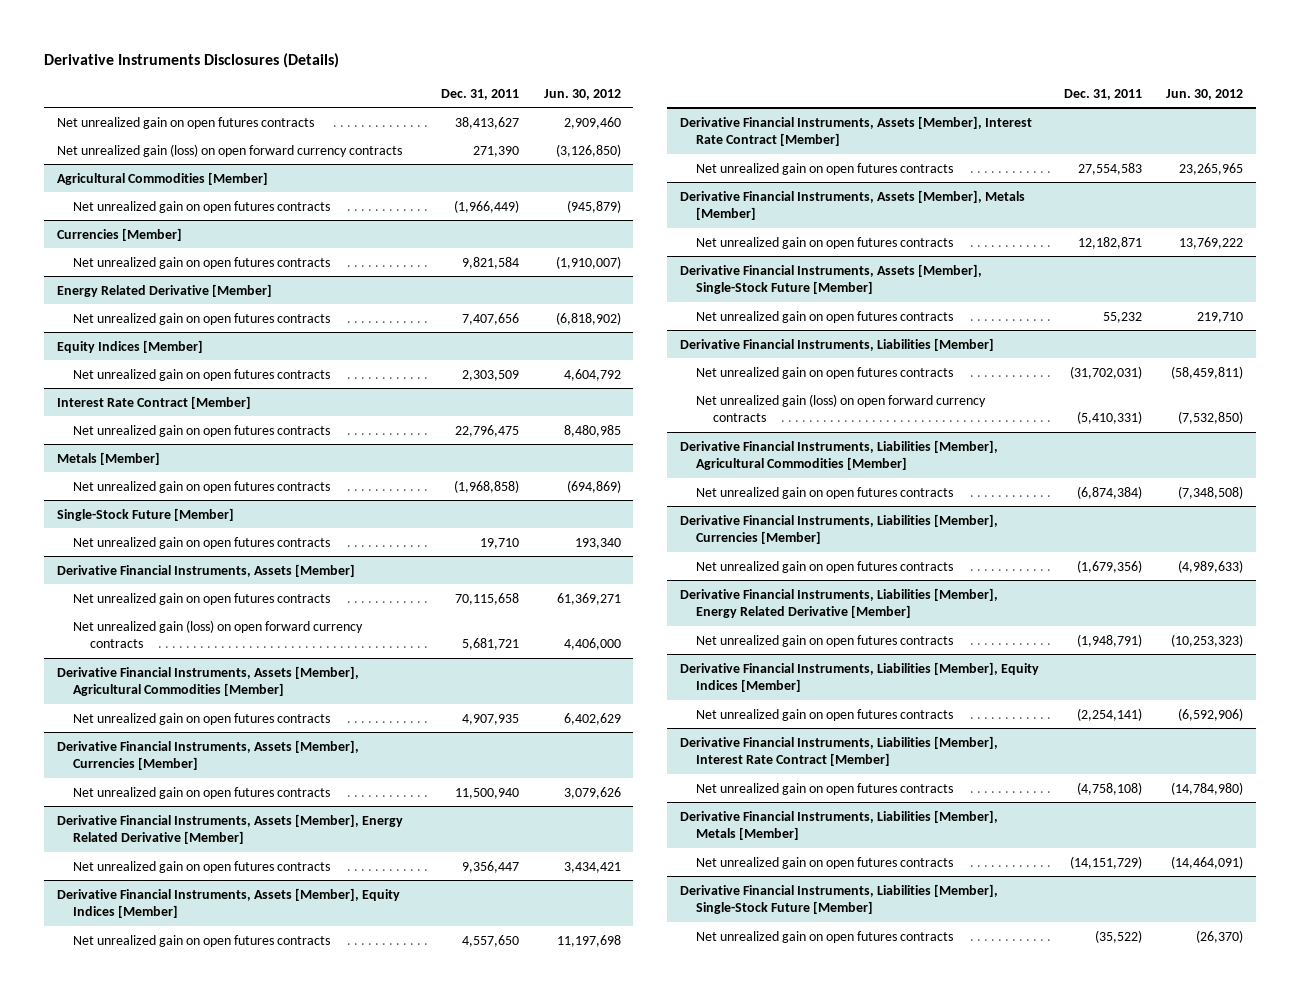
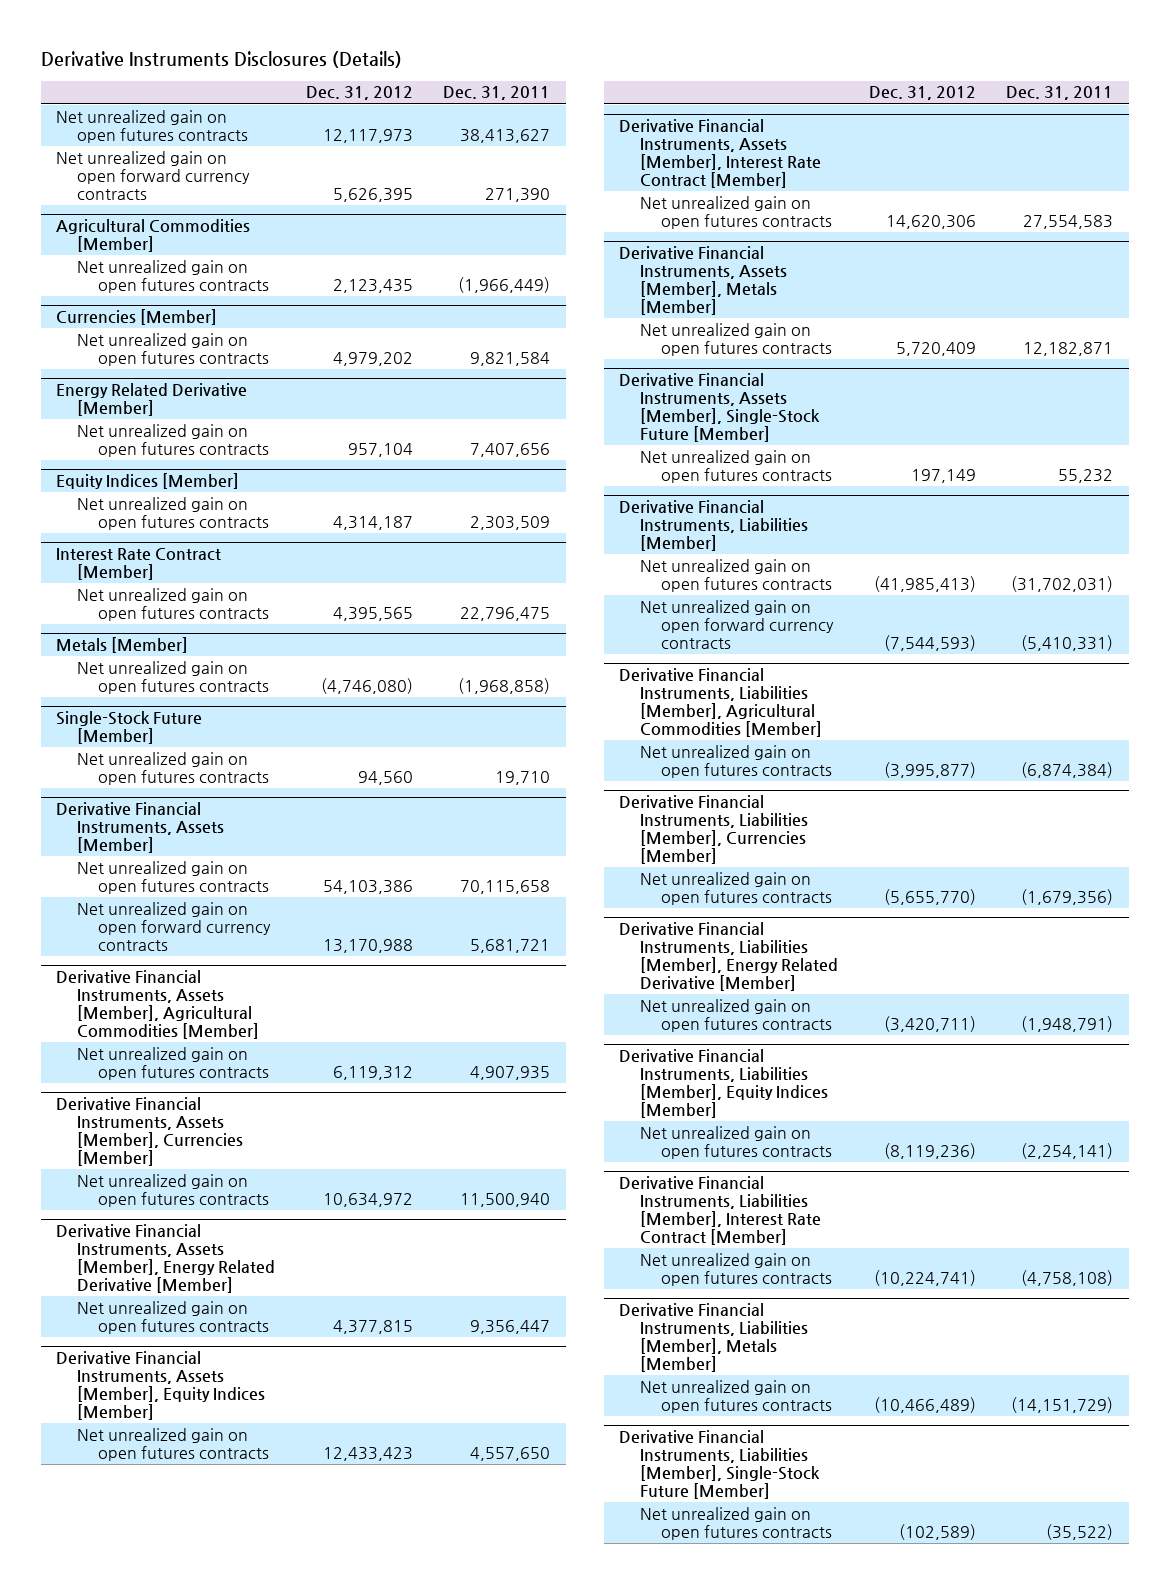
[543,88,621,100] Jun. 30, 2012 -> none
none -> [305,86,413,101] Dec. 31, 2012
[56,143,402,157] Net unrealized gain (loss) on open forward currency contracts -> [56,150,251,201] Net unrealized gain on open forward currency contracts
[73,619,364,649] Net unrealized gain (loss) on open forward currency contracts -> [77,901,272,952] Net unrealized gain on open forward currency contracts
[696,393,987,423] Net unrealized gain (loss) on open forward currency contracts -> [640,599,835,650] Net unrealized gain on open forward currency contracts

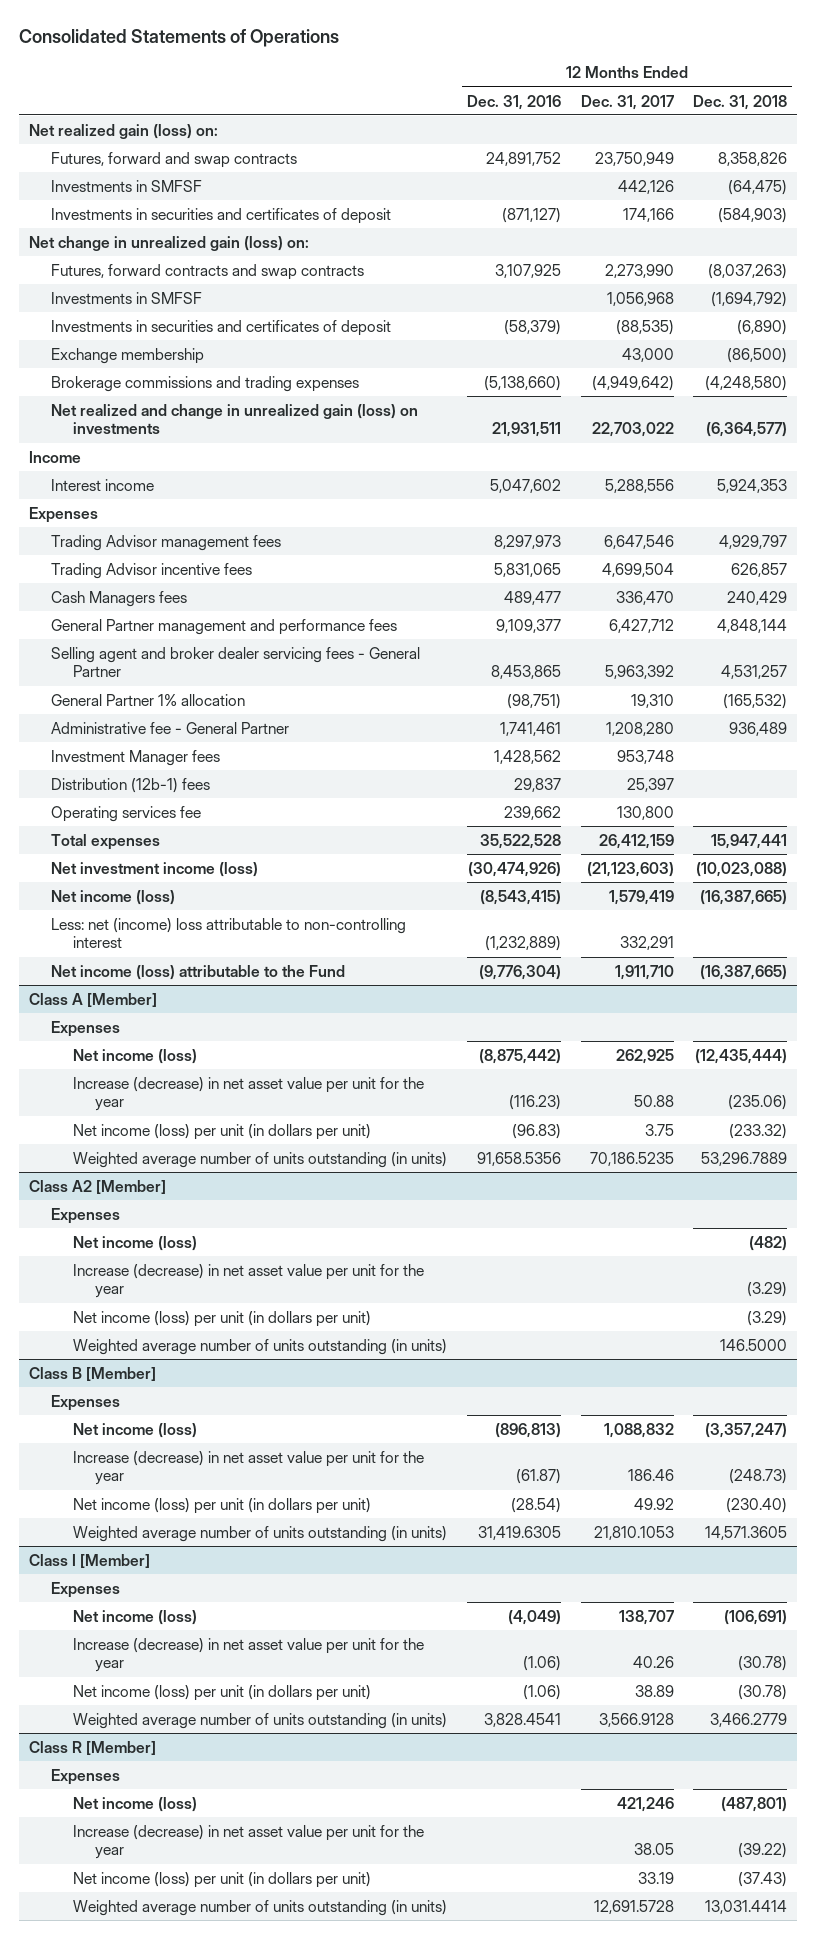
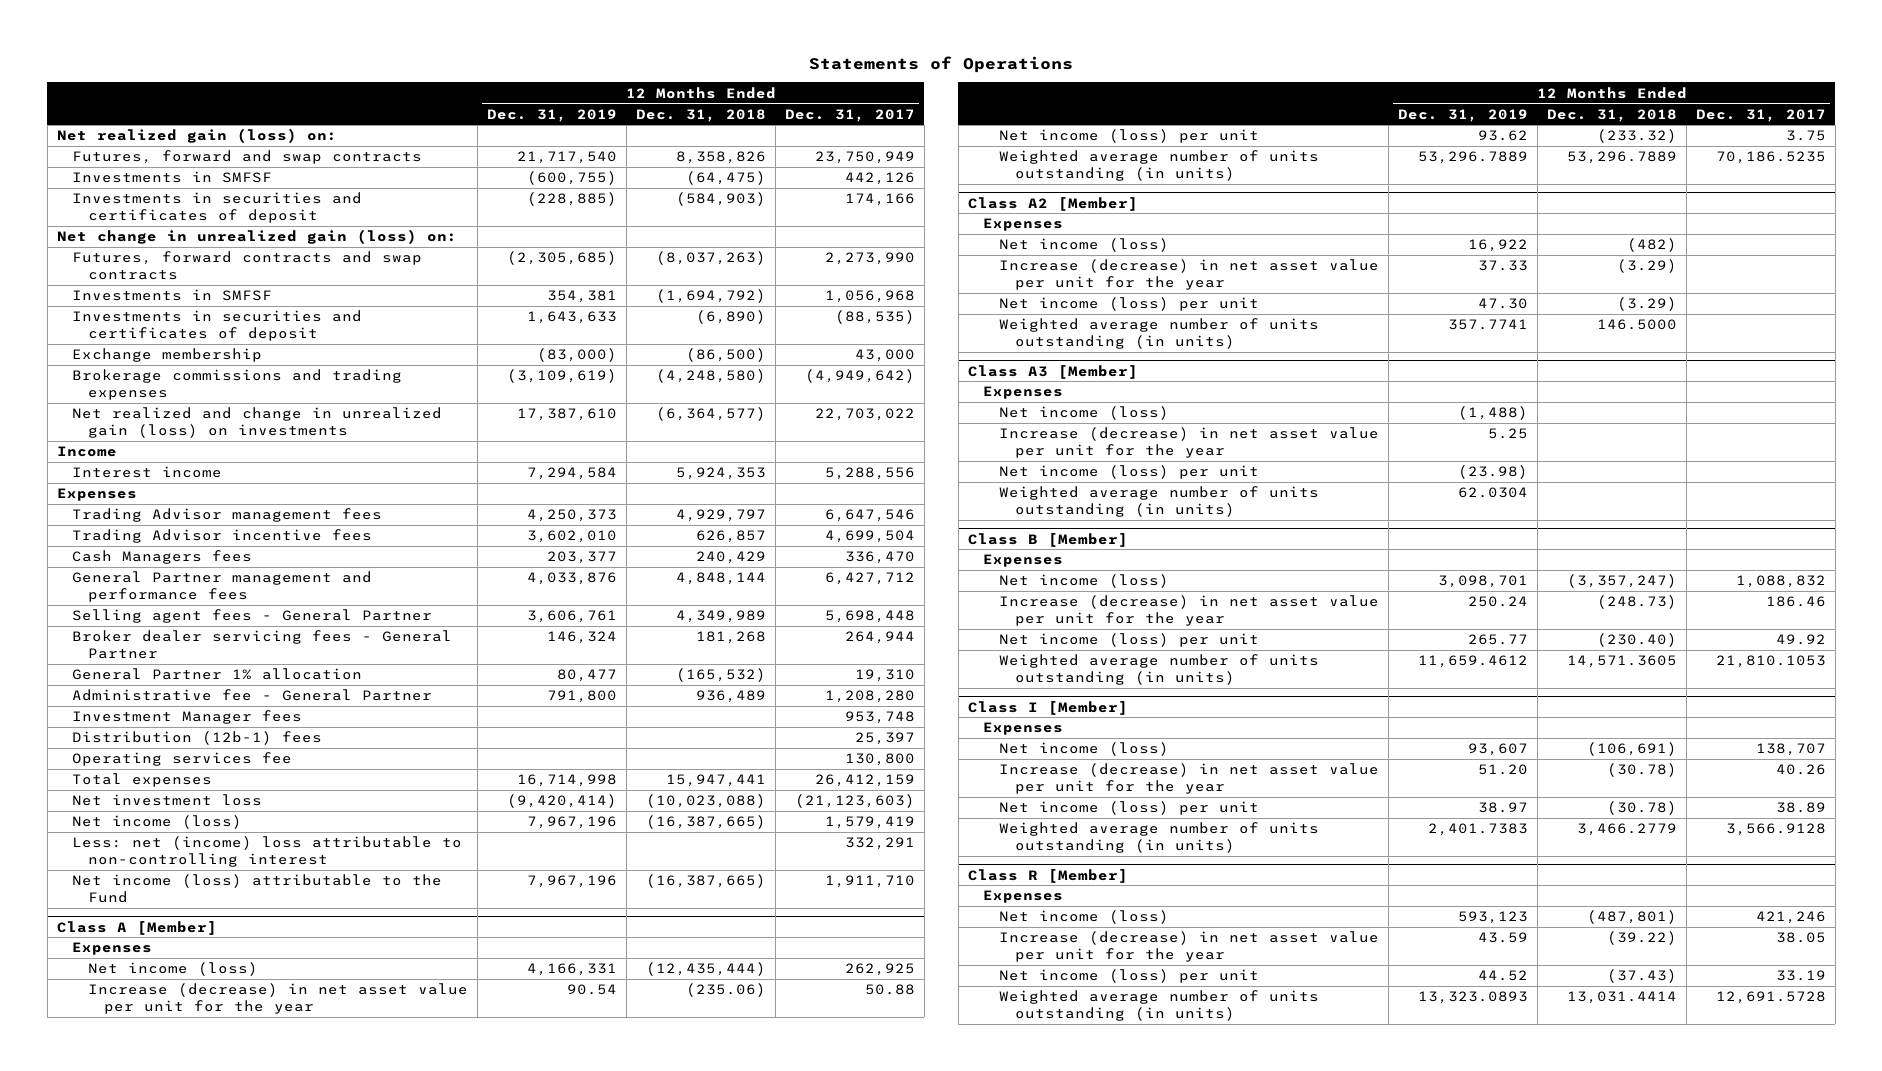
[19,29,340,48] Consolidated Statements of Operations -> [809,55,1074,73] Statements of Operations
[466,94,561,110] Dec. 31, 2016 -> none
none -> [486,108,617,122] Dec. 31, 2019
[50,646,420,678] Selling agent and broker dealer servicing fees - General Partner -> [72,609,433,624] Selling agent fees - General Partner
[604,665,674,680] 5,963,392 -> [824,610,915,624] 5,698,448
[721,665,788,680] 4,531,257 -> [675,610,766,624] 4,349,989
none -> [72,630,453,659] Broker dealer servicing fees - General Partner
[50,861,258,877] Net investment income (loss) -> [72,794,263,807] Net investment loss
[72,1123,371,1140] Net income (loss) per unit (in dollars per unit) -> [999,129,1260,144] Net income (loss) per unit
[72,1310,371,1327] Net income (loss) per unit (in dollars per unit) -> [999,297,1260,312] Net income (loss) per unit
none -> [967,364,1138,379] Class A3 [Member]
none -> [983,386,1064,400] Expenses
none -> [999,406,1170,421] Net income (loss)
none -> [999,427,1380,458] Increase (decrease) in net asset value per unit for the year
none -> [999,465,1260,480] Net income (loss) per unit
none -> [999,486,1320,517] Weighted average number of units outstanding (in units)
[72,1497,371,1514] Net income (loss) per unit (in dollars per unit) -> [999,633,1260,648] Net income (loss) per unit
[72,1684,371,1701] Net income (loss) per unit (in dollars per unit) -> [999,801,1260,816] Net income (loss) per unit
[72,1871,371,1888] Net income (loss) per unit (in dollars per unit) -> [999,969,1260,984] Net income (loss) per unit

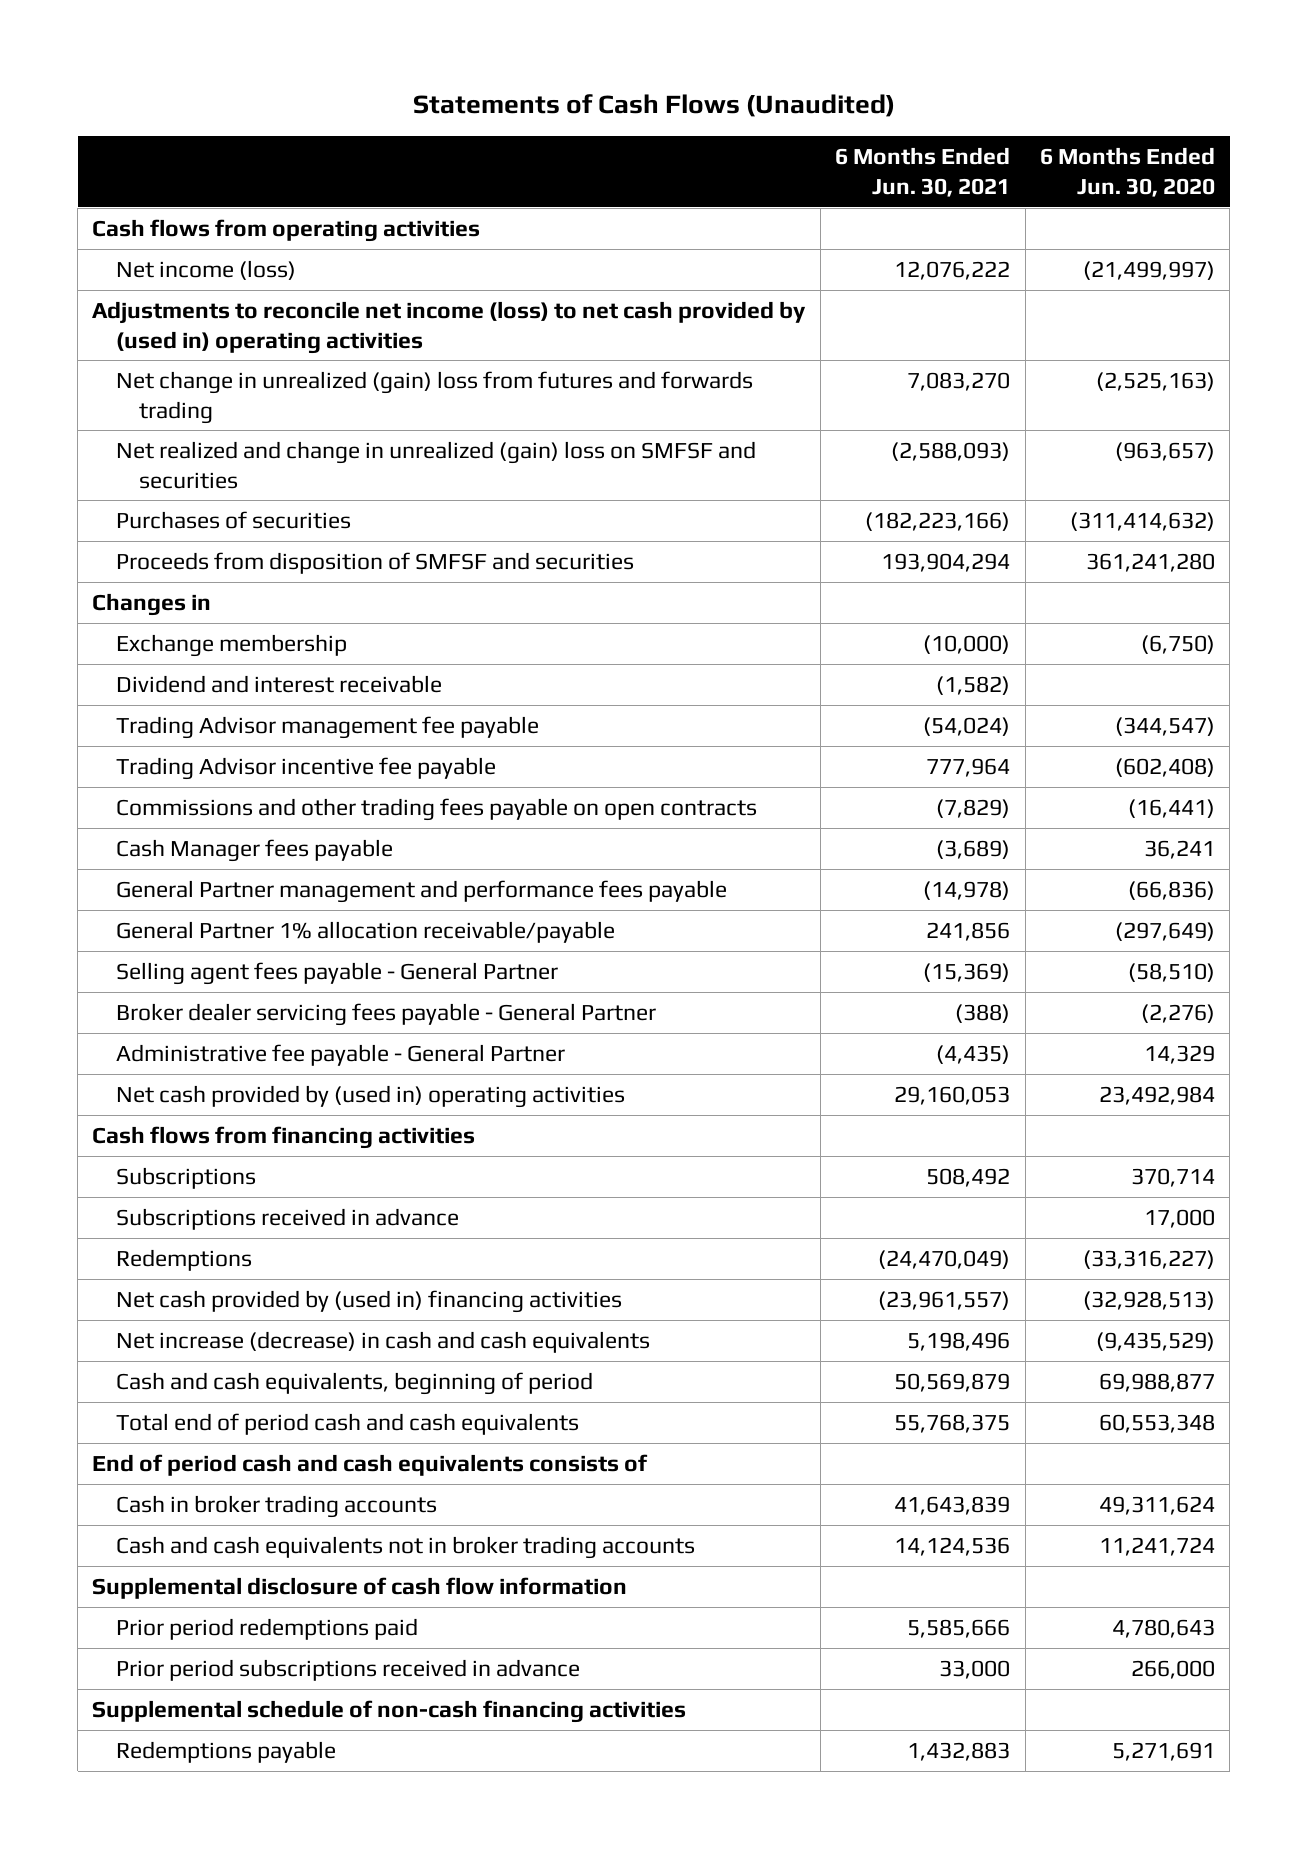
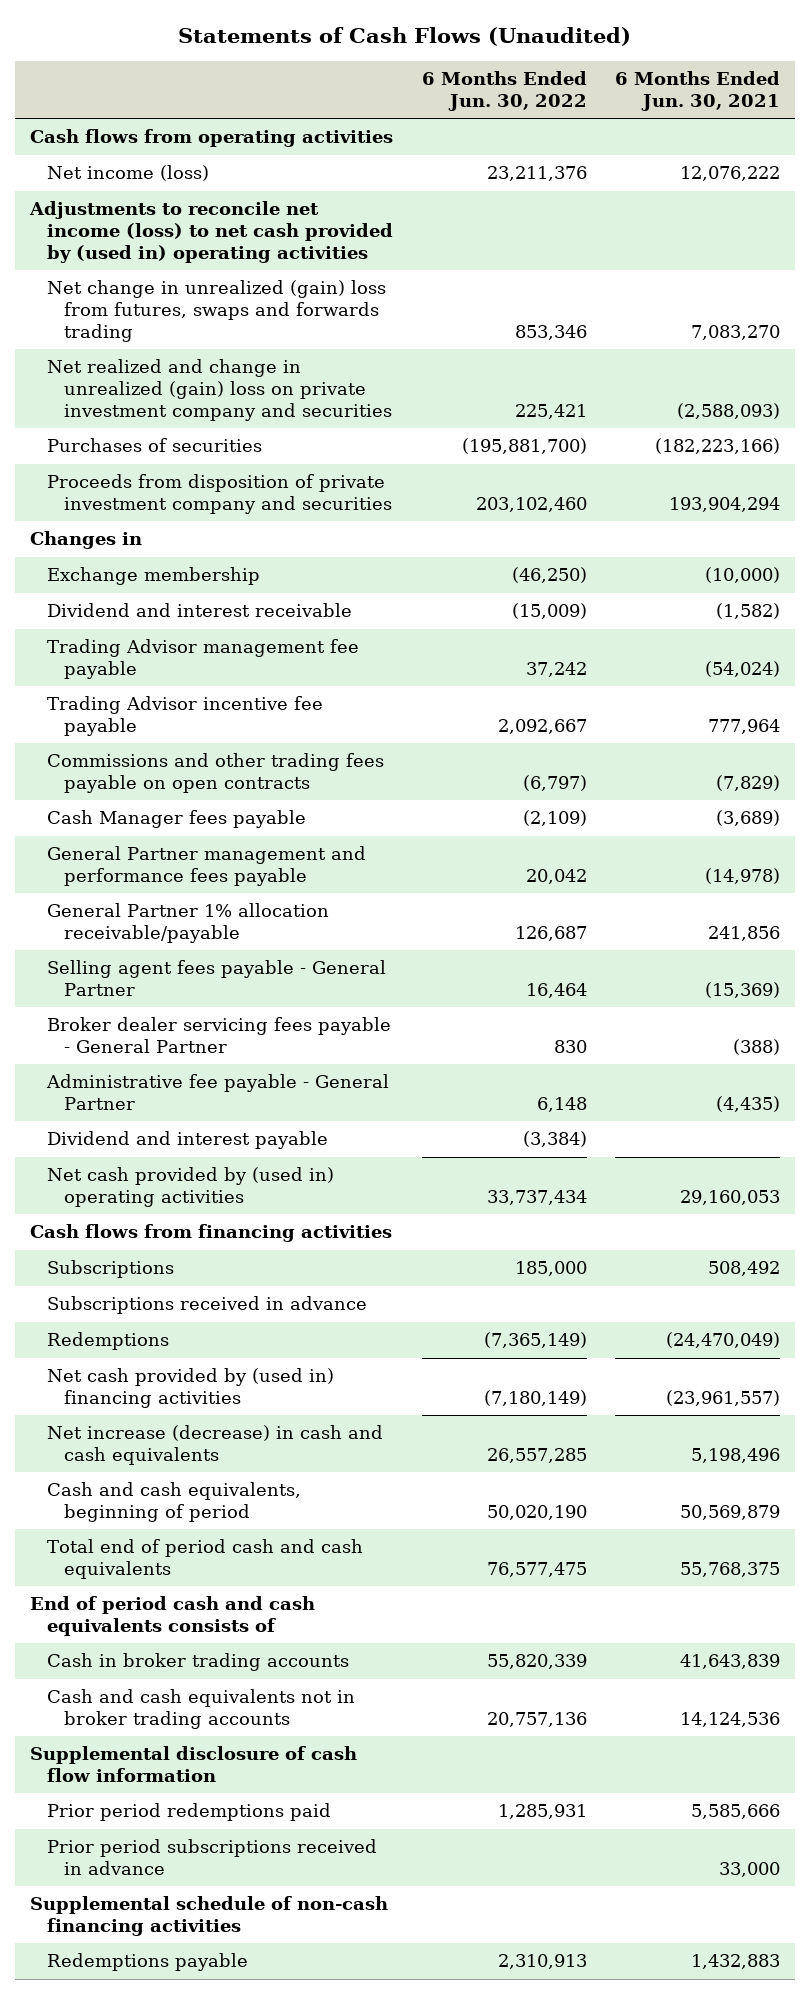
[1039,147,1215,197] 6 Months Ended Jun. 30, 2020 -> none
none -> [421,71,587,111] 6 Months Ended Jun. 30, 2022
[115,370,753,424] Net change in unrealized (gain) loss from futures and forwards trading -> [47,280,387,342] Net change in unrealized (gain) loss from futures, swaps and forwards trading
[115,440,756,489] Net realized and change in unrealized (gain) loss on SMFSF and securities -> [47,359,393,421] Net realized and change in unrealized (gain) loss on private investment company and securities
[115,551,634,574] Proceeds from disposition of SMFSF and securities -> [47,474,393,514] Proceeds from disposition of private investment company and securities
none -> [47,1131,329,1150] Dividend and interest payable

